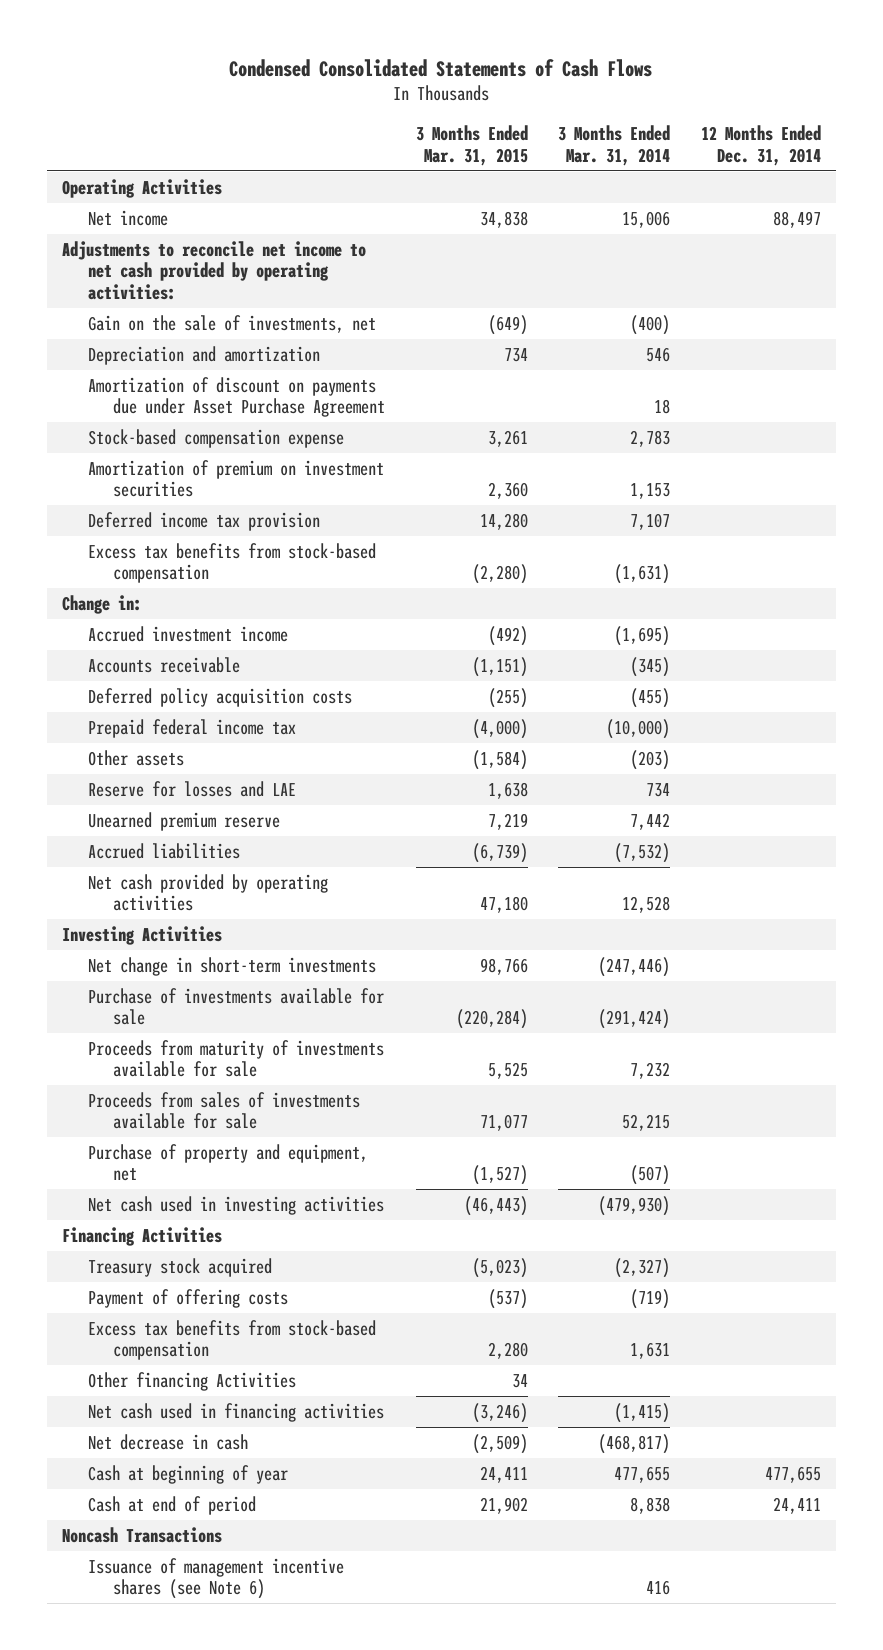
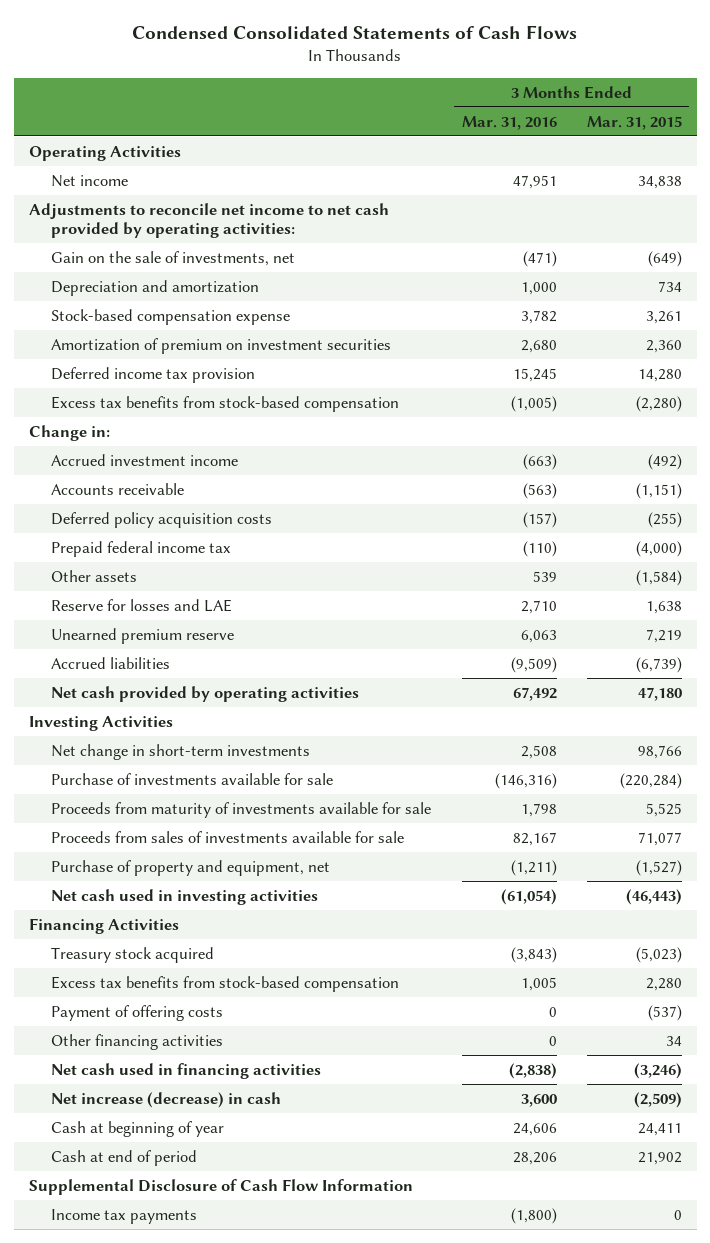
[558,125,671,166] 3 Months Ended Mar. 31, 2014 -> none
[700,125,821,166] 12 Months Ended Dec. 31, 2014 -> none
none -> [461,115,557,130] Mar. 31, 2016
[87,376,386,418] Amortization of discount on payments due under Asset Purchase Agreement -> none
[87,1288,288,1308] Payment of offering costs -> [51,1004,224,1021] Payment of offering costs
[87,1371,296,1391] Other financing Activities -> [51,1033,224,1050] Other financing activities
[87,1433,248,1450] Net decrease in cash -> [51,1091,282,1108] Net increase (decrease) in cash
[62,1526,223,1543] Noncash Transactions -> none
[87,1557,344,1600] Issuance of management incentive shares (see Note 6) -> none
none -> [28,1178,413,1195] Supplemental Disclosure of Cash Flow Information
none -> [51,1208,198,1224] Income tax payments

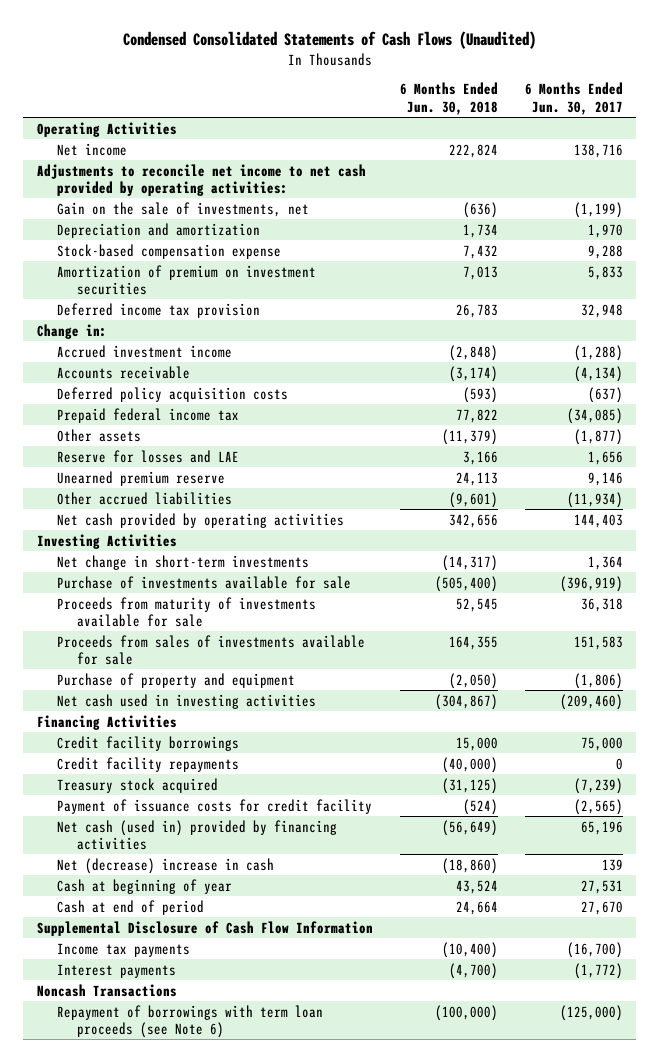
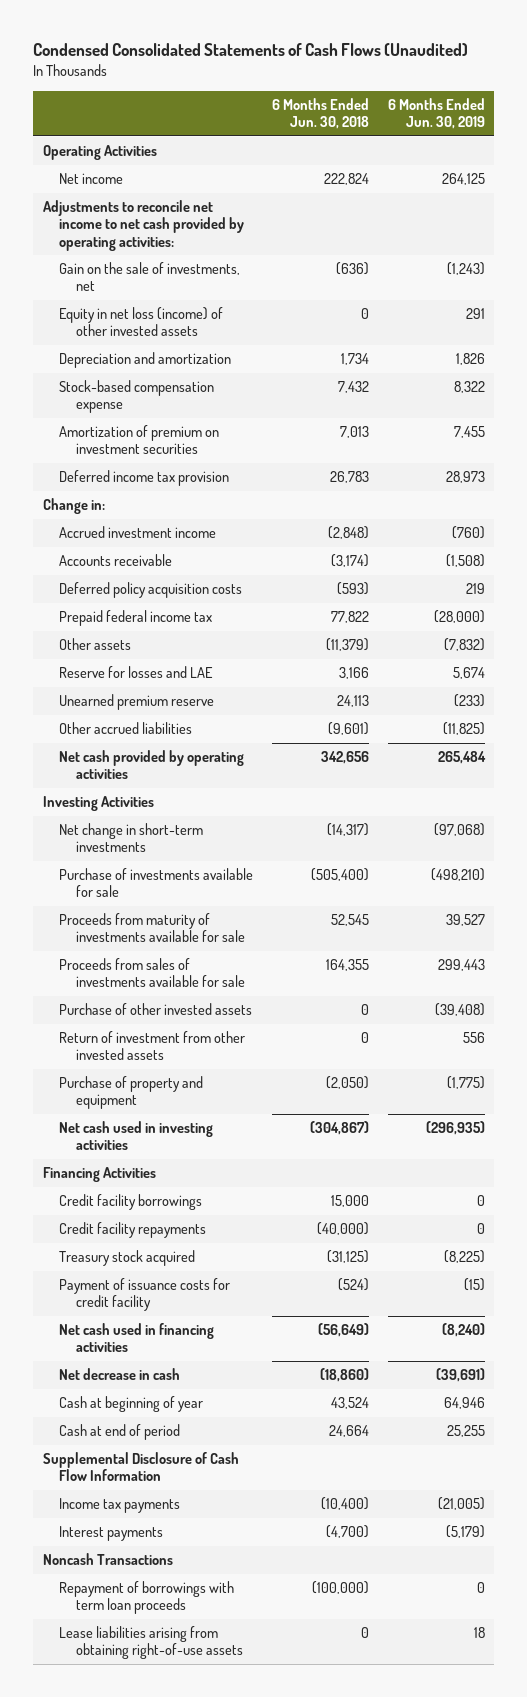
[524,82,623,115] 6 Months Ended Jun. 30, 2017 -> none
none -> [387,97,485,130] 6 Months Ended Jun. 30, 2019
none -> [59,307,224,337] Equity in net loss (income) of other invested assets
none -> [59,1003,253,1016] Purchase of other invested assets
none -> [59,1031,246,1061] Return of investment from other invested assets
[56,819,337,850] Net cash (used in) provided by financing activities -> [59,1323,215,1353] Net cash used in financing activities
[56,857,274,874] Net (decrease) increase in cash -> [59,1368,181,1381] Net decrease in cash
[56,1004,323,1038] Repayment of borrowings with term loan proceeds (see Note 6) -> [59,1581,235,1615] Repayment of borrowings with term loan proceeds
none -> [59,1626,243,1660] Lease liabilities arising from obtaining right-of-use assets

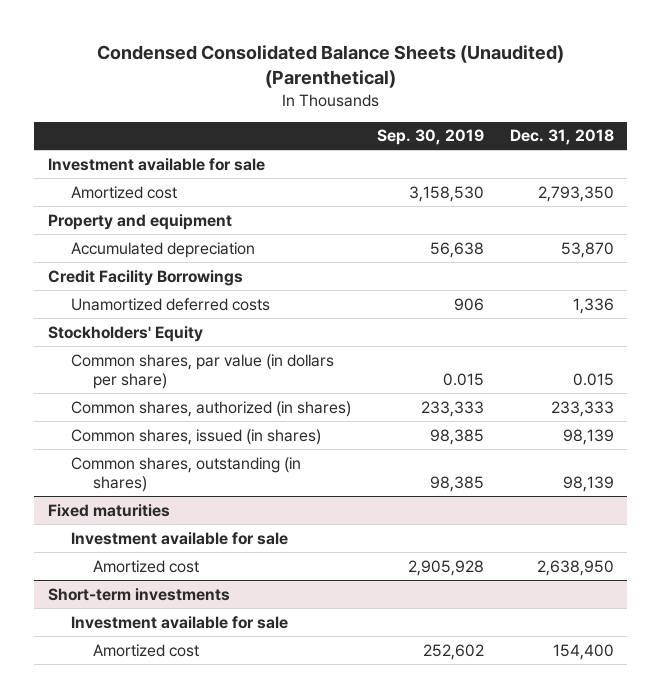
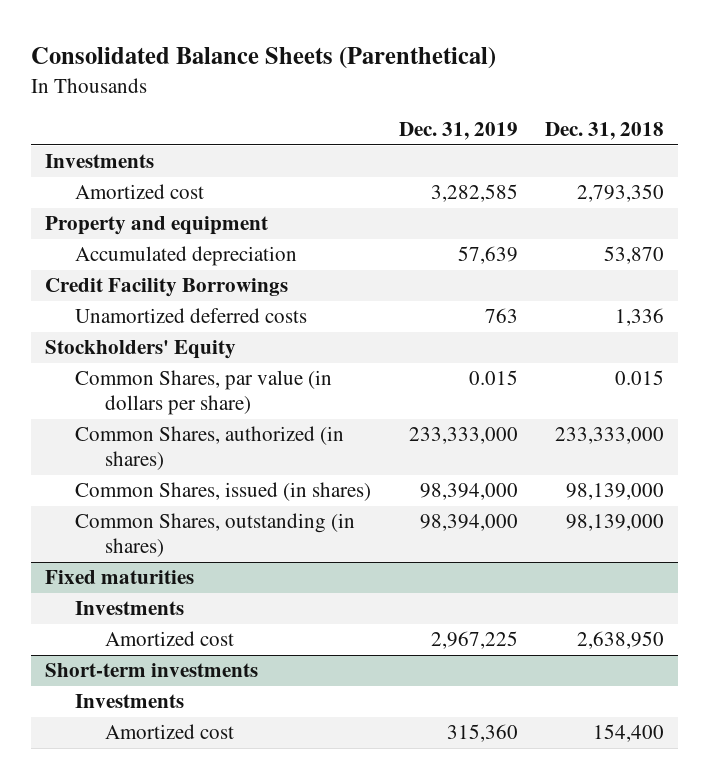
[96,45,564,89] Condensed Consolidated Balance Sheets (Unaudited) (Parenthetical) -> [31,47,497,70] Consolidated Balance Sheets (Parenthetical)
[376,129,484,146] Sep. 30, 2019 -> none
none -> [398,122,518,141] Dec. 31, 2019
[47,157,265,171] Investment available for sale -> [45,154,155,169] Investments
[70,353,334,389] Common shares, par value (in dollars per share) -> [74,370,332,416] Common Shares, par value (in dollars per share)
[70,400,351,417] Common shares, authorized (in shares) -> [74,426,344,471] Common Shares, authorized (in shares)
[551,400,615,417] 233,333 -> [555,427,665,445] 233,333,000
[70,428,321,445] Common shares, issued (in shares) -> [74,482,371,502] Common Shares, issued (in shares)
[563,428,615,445] 98,139 -> [566,483,665,501] 98,139,000
[70,456,301,492] Common shares, outstanding (in shares) -> [74,513,355,558] Common Shares, outstanding (in shares)
[563,475,615,492] 98,139 -> [566,514,665,532] 98,139,000
[70,531,288,545] Investment available for sale -> [74,601,184,616] Investments
[70,615,288,629] Investment available for sale -> [74,694,184,709] Investments

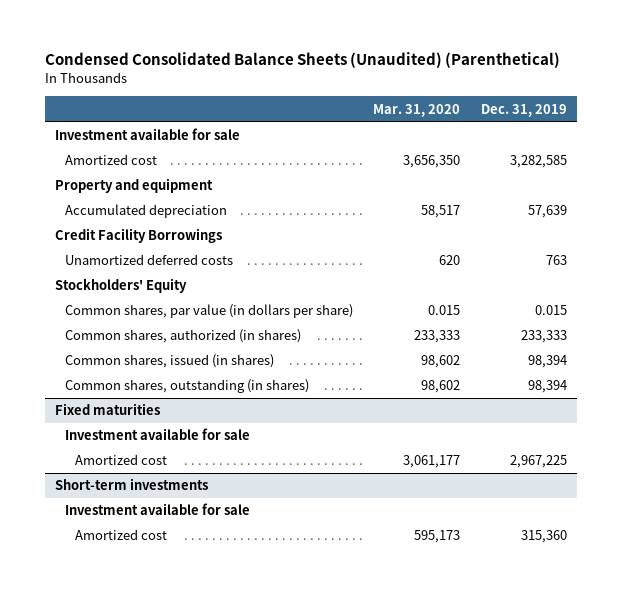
[31,47,497,70] Consolidated Balance Sheets (Parenthetical) -> [44,52,560,69] Condensed Consolidated Balance Sheets (Unaudited) (Parenthetical)
[545,122,665,141] Dec. 31, 2018 -> none
none -> [373,103,461,117] Mar. 31, 2020
[45,154,155,169] Investments -> [54,128,240,141] Investment available for sale
[74,370,332,416] Common Shares, par value (in dollars per share) -> [65,304,354,319] Common shares, par value (in dollars per share)
[74,426,344,471] Common Shares, authorized (in shares) -> [65,329,302,344] Common shares, authorized (in shares)
[408,427,518,445] 233,333,000 -> [520,330,567,344] 233,333
[74,482,371,502] Common Shares, issued (in shares) -> [65,354,275,369] Common shares, issued (in shares)
[419,483,518,501] 98,394,000 -> [527,355,567,369] 98,394
[74,513,355,558] Common Shares, outstanding (in shares) -> [65,379,310,394] Common shares, outstanding (in shares)
[419,514,518,532] 98,394,000 -> [527,380,567,394] 98,394
[74,601,184,616] Investments -> [65,428,251,441] Investment available for sale
[74,694,184,709] Investments -> [65,503,251,516] Investment available for sale

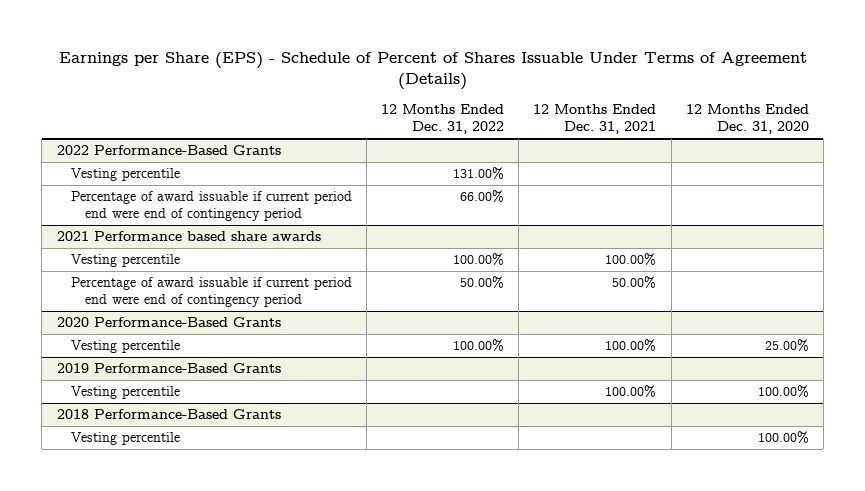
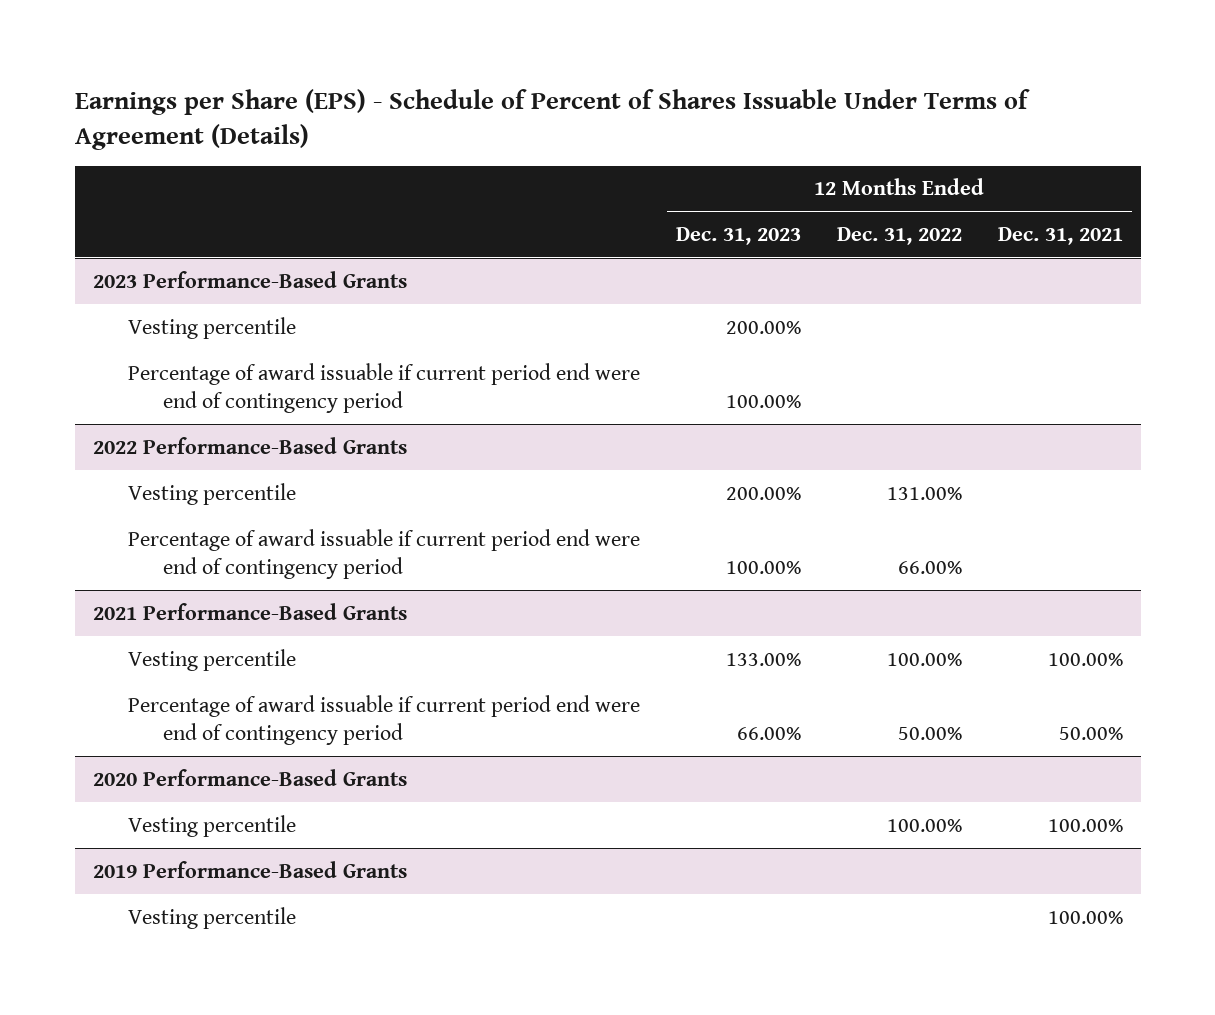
[685,104,809,135] 12 Months Ended Dec. 31, 2020 -> none
none -> [675,226,801,245] Dec. 31, 2023
none -> [92,270,407,288] 2023 Performance-Based Grants
none -> [128,316,297,339] Vesting percentile
none -> [128,362,641,414] Percentage of award issuable if current period end were end of contingency period
[56,231,321,242] 2021 Performance based share awards -> [92,602,407,620] 2021 Performance-Based Grants
[56,409,281,420] 2018 Performance-Based Grants -> none
[70,432,180,446] Vesting percentile -> none

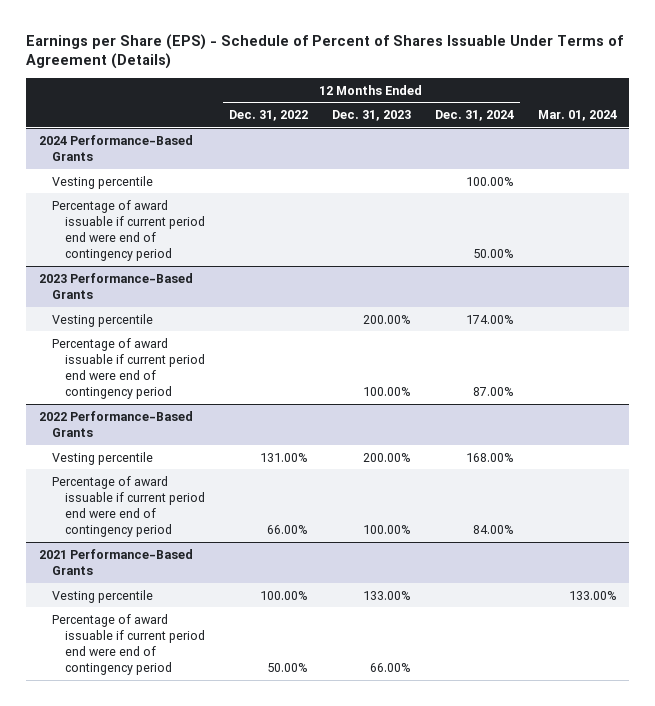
[997,226,1123,245] Dec. 31, 2021 -> none
none -> [434,110,514,122] Dec. 31, 2024
none -> [537,110,617,122] Mar. 01, 2024
none -> [38,134,193,161] 2024 Performance-Based Grants
none -> [51,175,153,189] Vesting percentile
none -> [51,199,205,261] Percentage of award issuable if current period end were end of contingency period
[92,768,407,786] 2020 Performance-Based Grants -> none
[128,814,297,837] Vesting percentile -> none
[92,860,407,878] 2019 Performance-Based Grants -> none
[128,906,297,929] Vesting percentile -> none

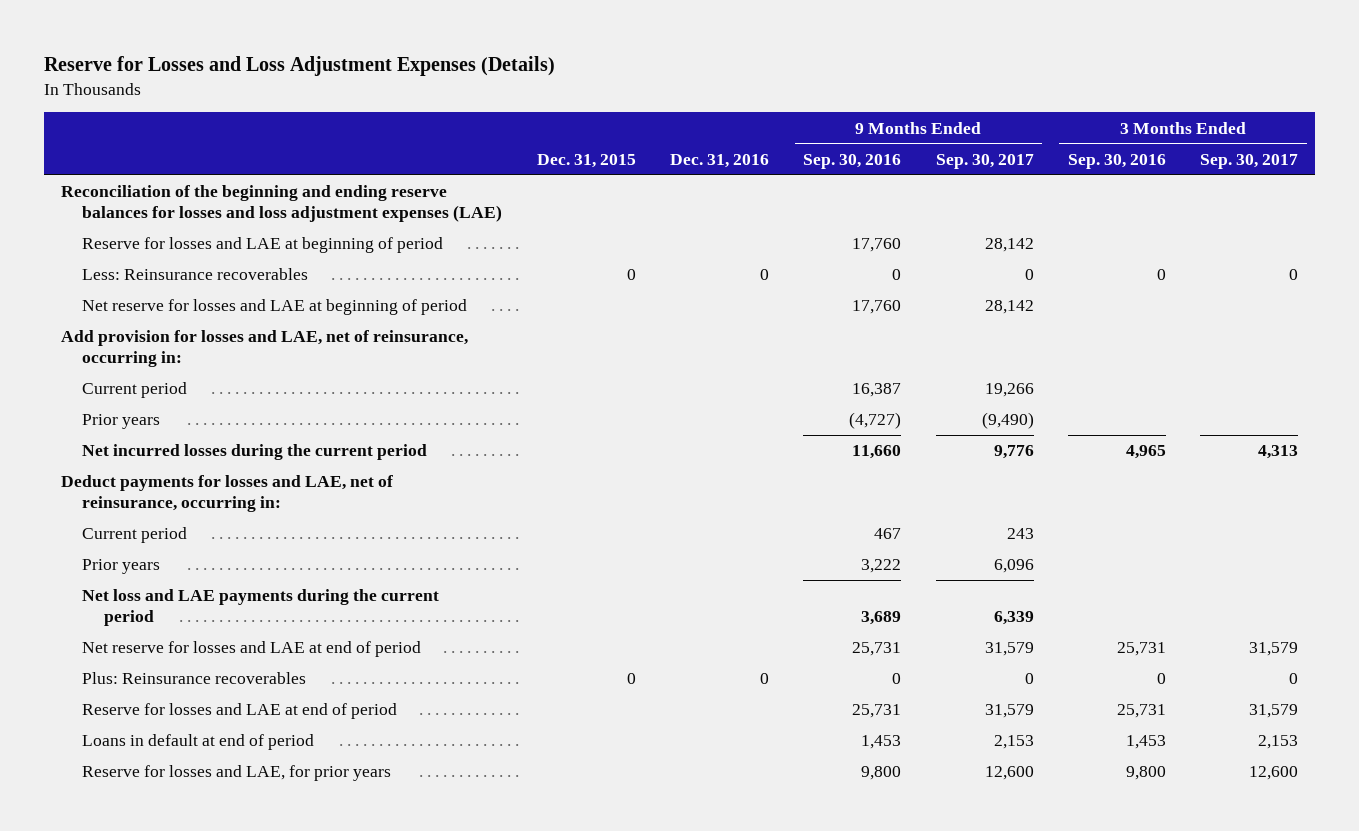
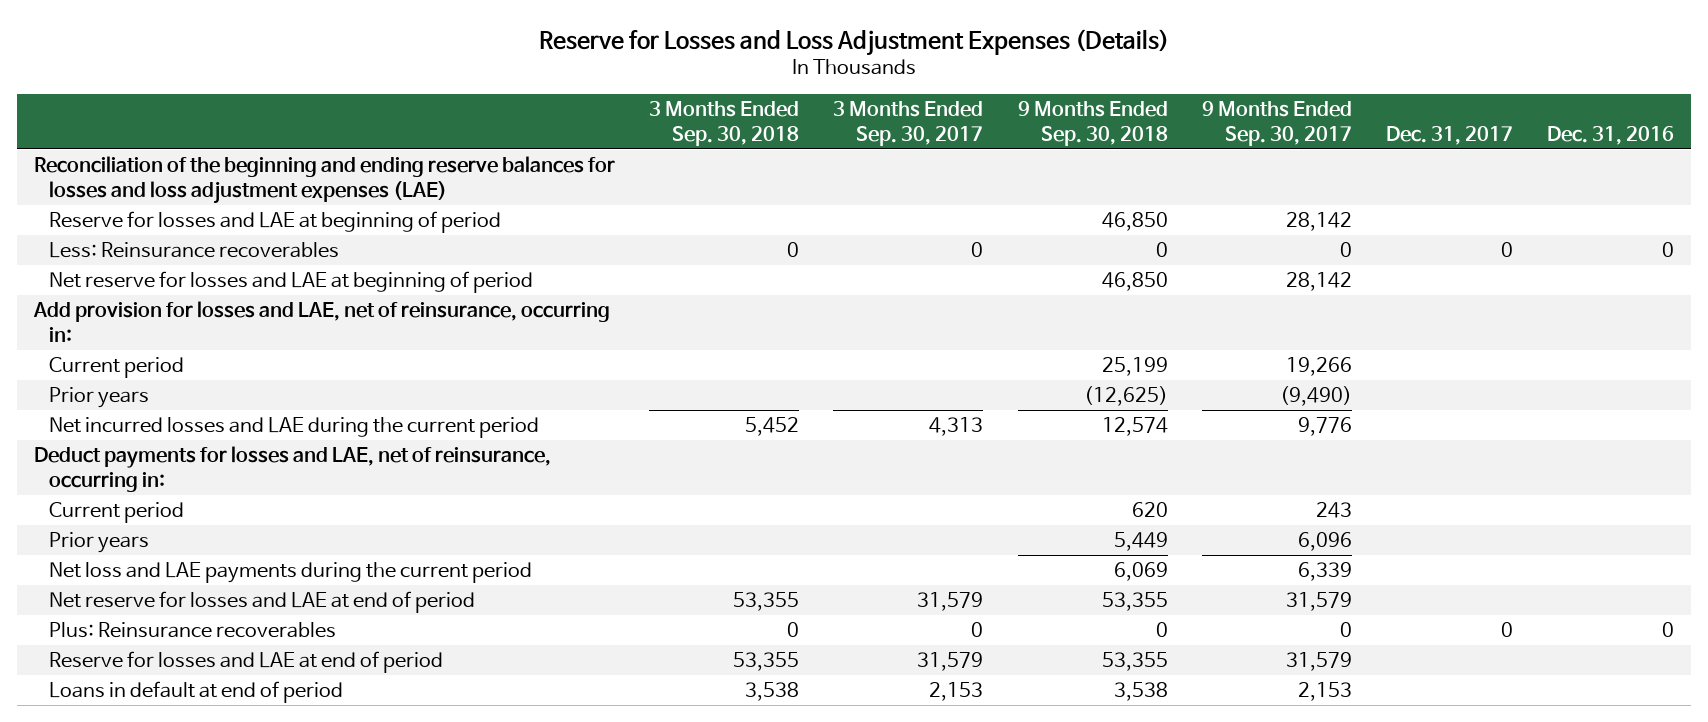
[536,153,636,168] Dec. 31, 2015 -> none
[803,153,902,169] Sep. 30, 2016 -> none
[1067,153,1166,169] Sep. 30, 2016 -> none
none -> [649,101,800,146] 3 Months Ended Sep. 30, 2018
none -> [1017,101,1168,146] 9 Months Ended Sep. 30, 2018
none -> [1385,125,1513,145] Dec. 31, 2017
[82,444,428,461] Net incurred losses during the current period -> [49,417,540,439] Net incurred losses and LAE during the current period
[82,765,392,782] Reserve for losses and LAE, for prior years -> none

